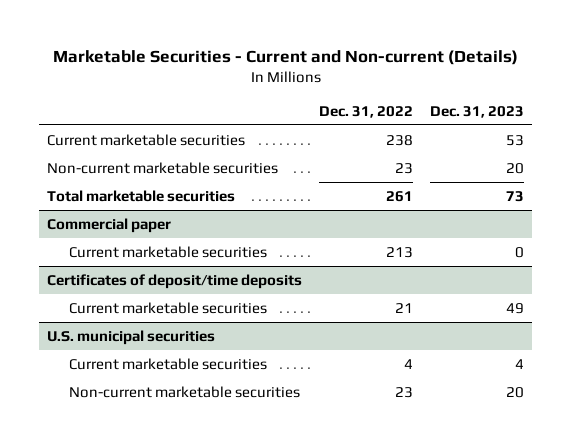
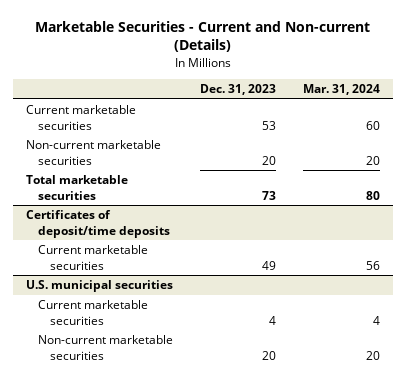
[319,105,414,118] Dec. 31, 2022 -> none
none -> [302,84,380,96] Mar. 31, 2024
[47,217,172,233] Commercial paper -> none
[69,245,268,258] Current marketable securities -> none

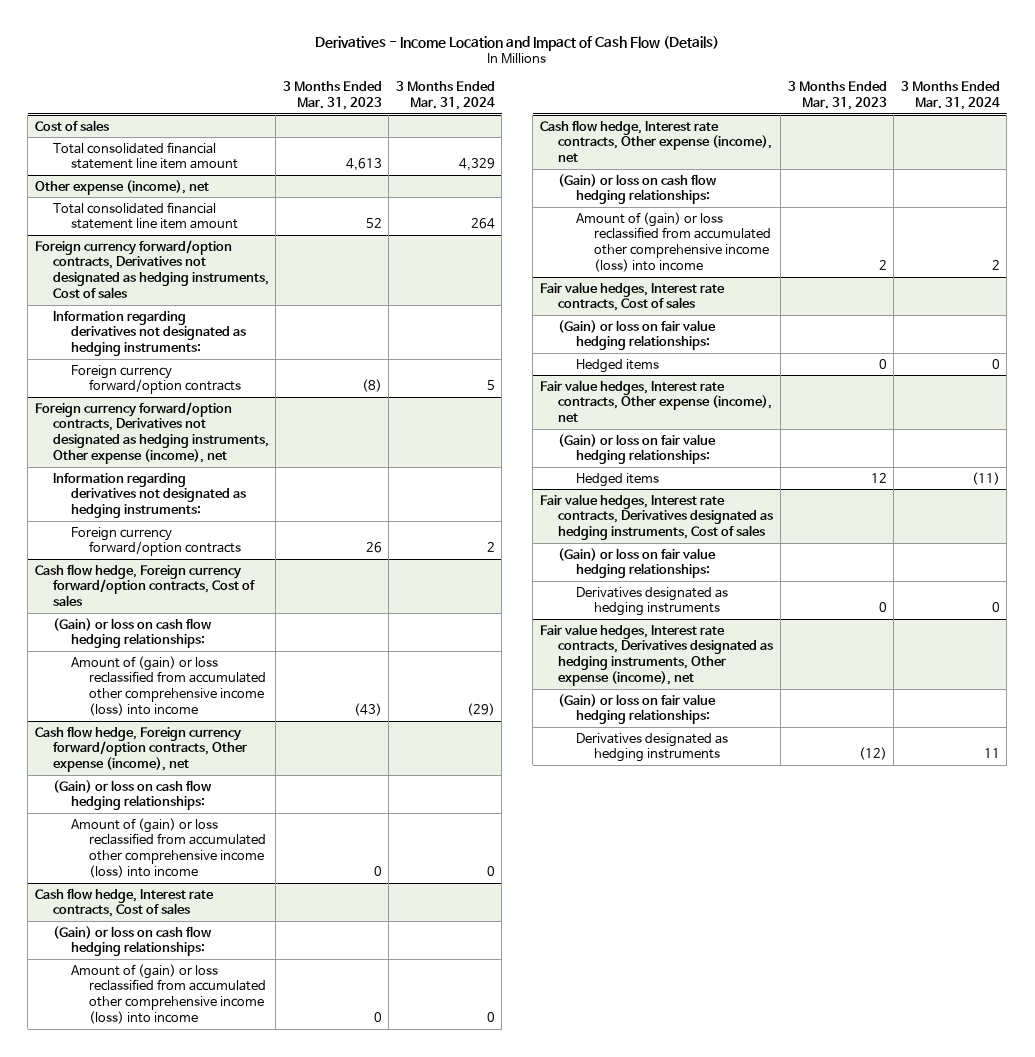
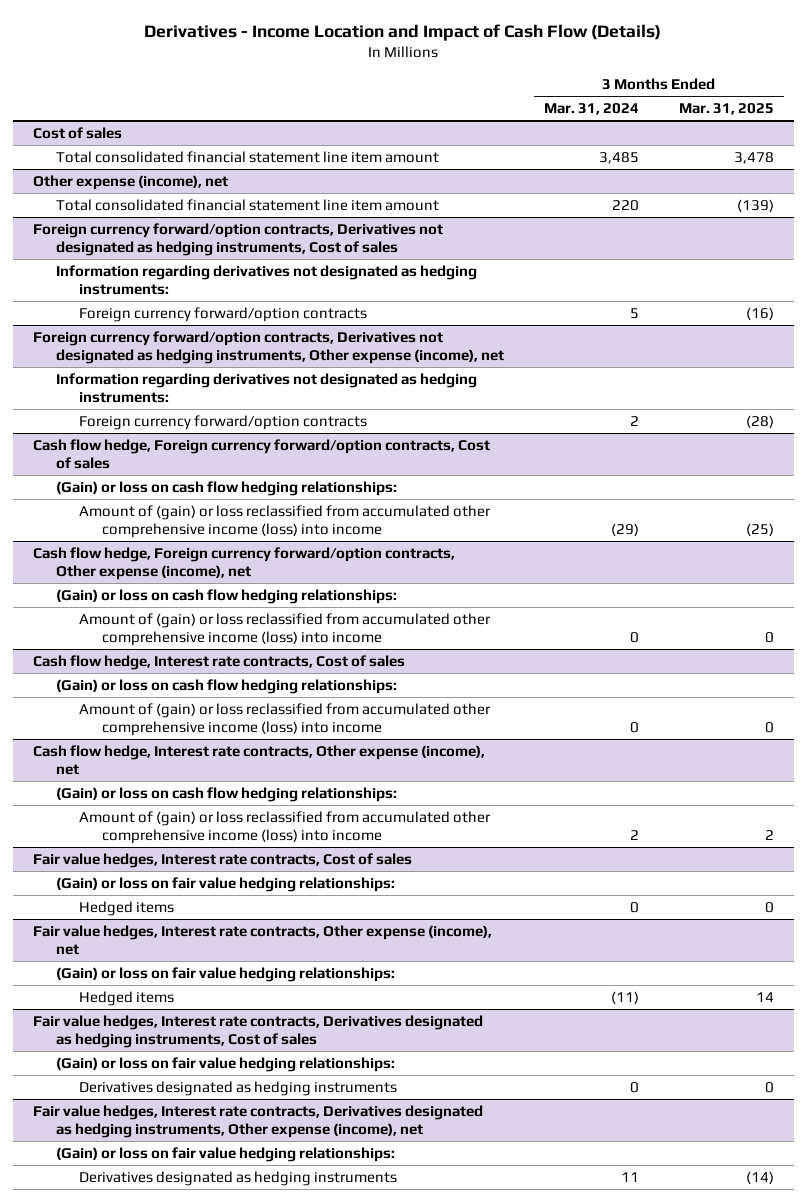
[282,81,382,110] 3 Months Ended Mar. 31, 2023 -> none
none -> [678,103,774,116] Mar. 31, 2025
[458,158,495,172] 4,329 -> [598,151,639,164] 3,485
[470,218,495,230] 264 -> [611,199,639,211] 220

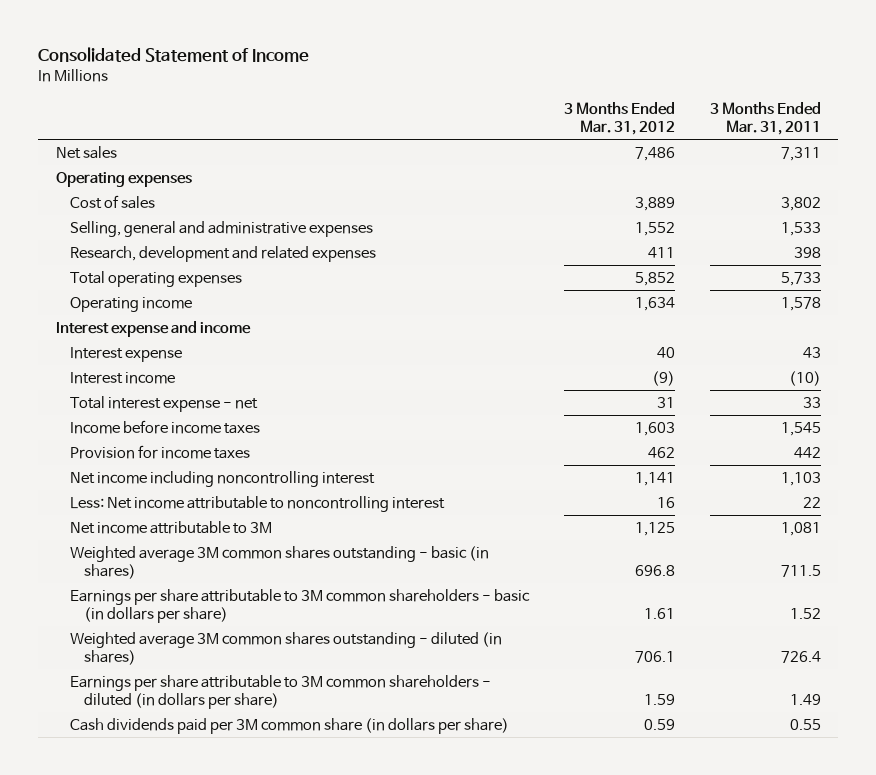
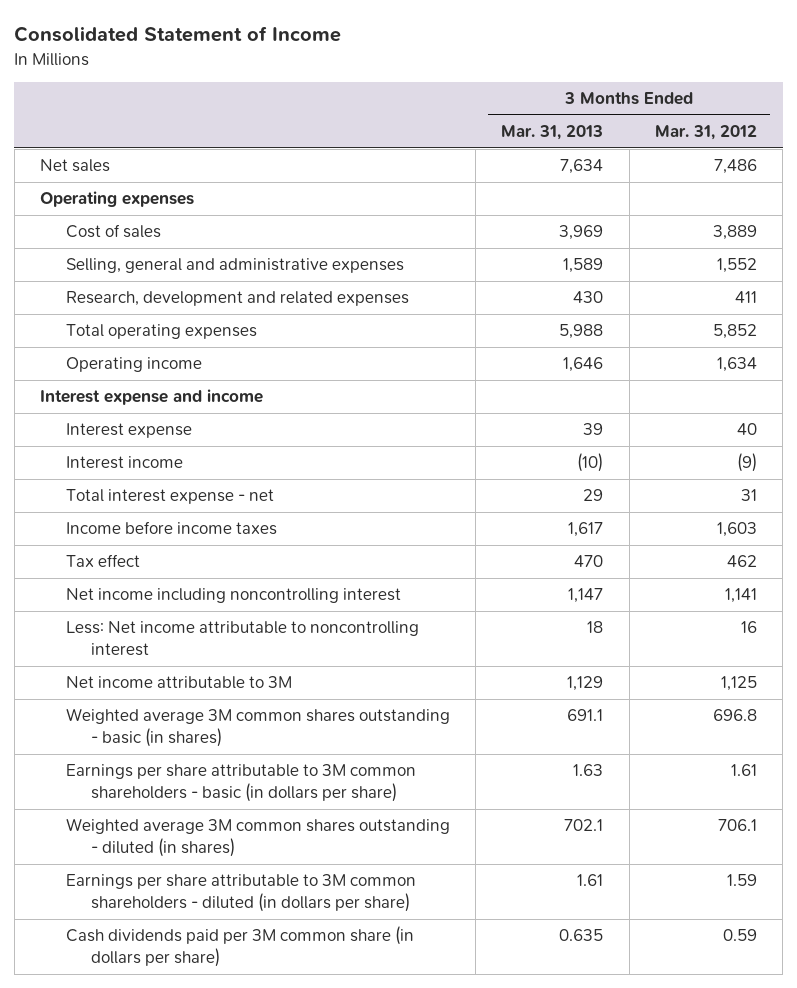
[709,102,821,136] 3 Months Ended Mar. 31, 2011 -> none
none -> [501,125,604,141] Mar. 31, 2013
[69,444,250,459] Provision for income taxes -> [65,554,140,568] Tax effect

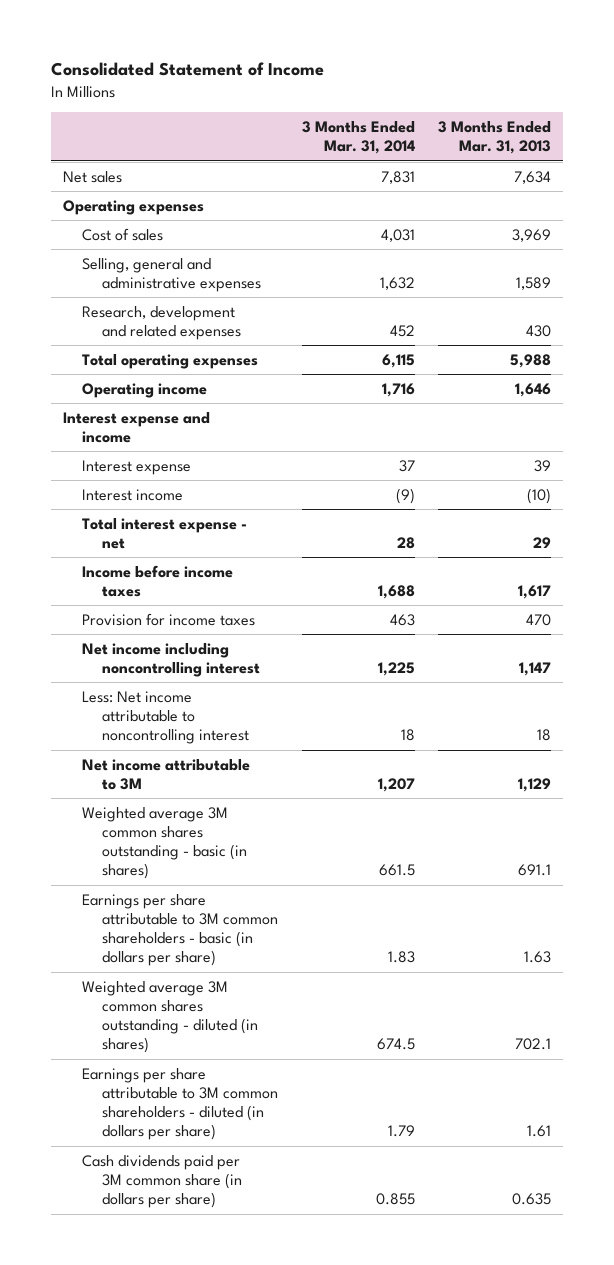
[654,125,757,141] Mar. 31, 2012 -> none
none -> [301,121,415,155] 3 Months Ended Mar. 31, 2014
[65,554,140,568] Tax effect -> [82,612,256,626] Provision for income taxes

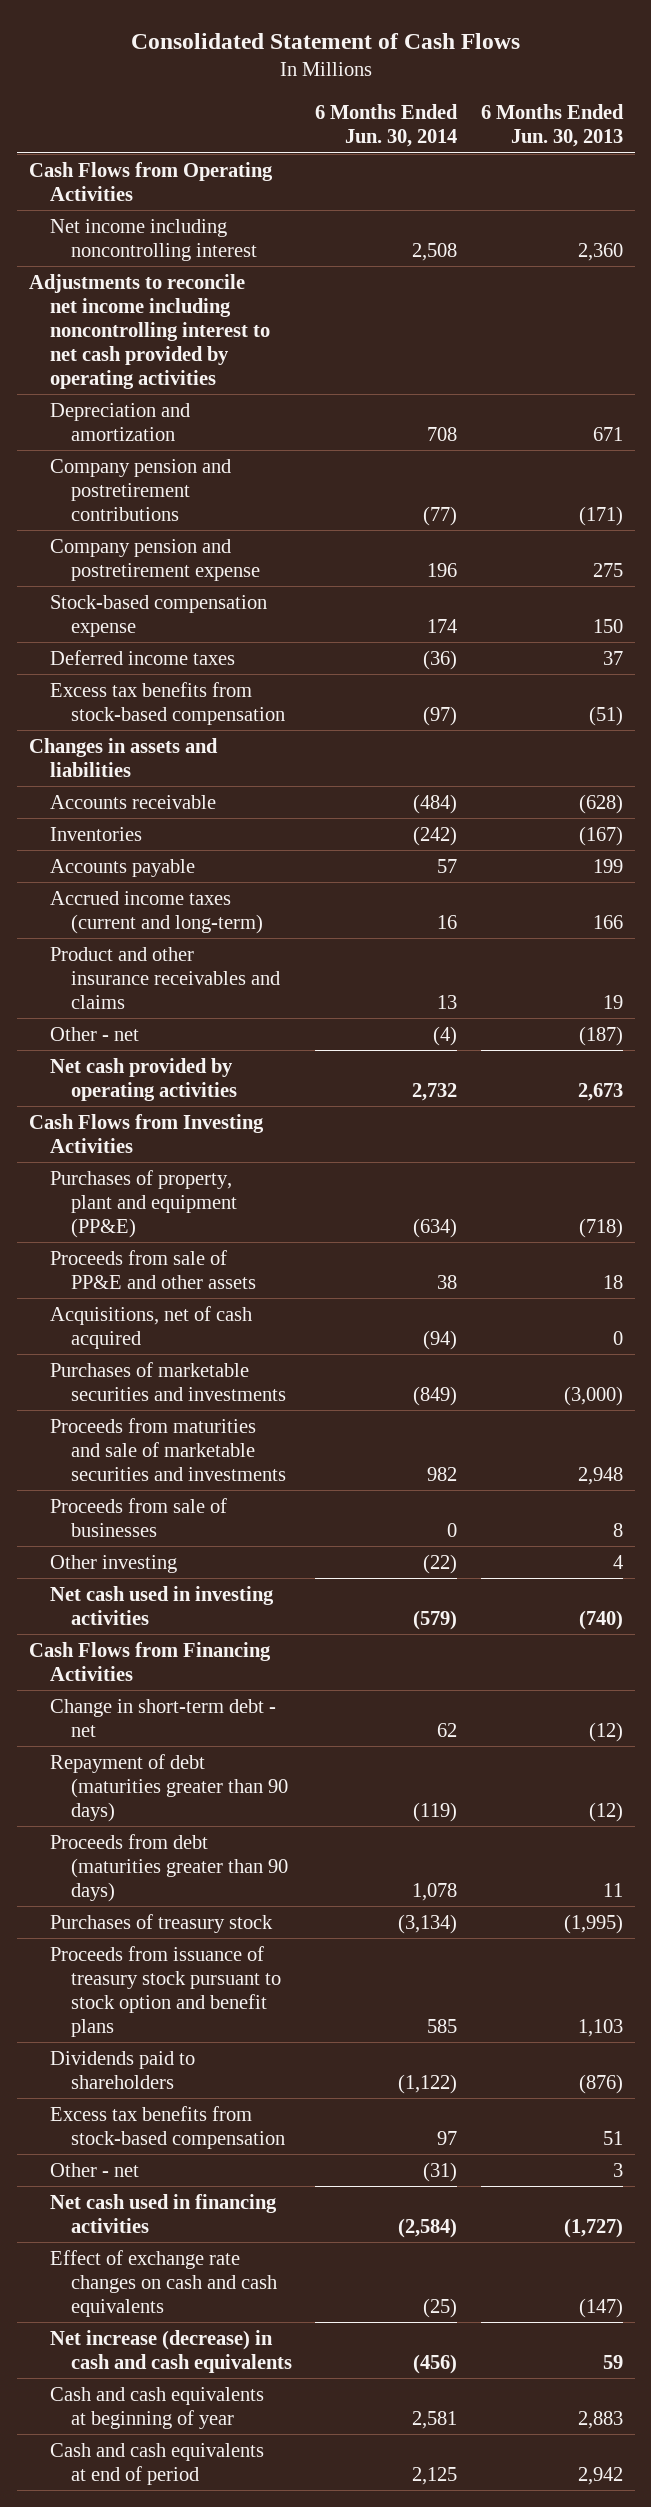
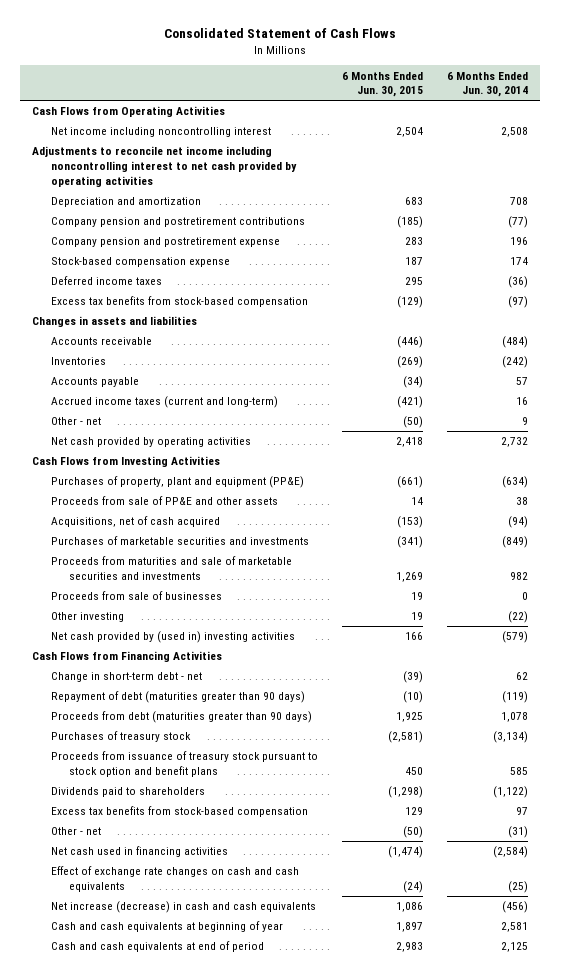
[480,104,624,148] 6 Months Ended Jun. 30, 2013 -> none
none -> [342,71,424,98] 6 Months Ended Jun. 30, 2015
[49,946,280,1009] Product and other insurance receivables and claims -> none
[433,1025,458,1046] (4) -> [522,417,529,426] 9
[49,1585,274,1625] Net cash used in investing activities -> [50,631,295,644] Net cash provided by (used in) investing activities

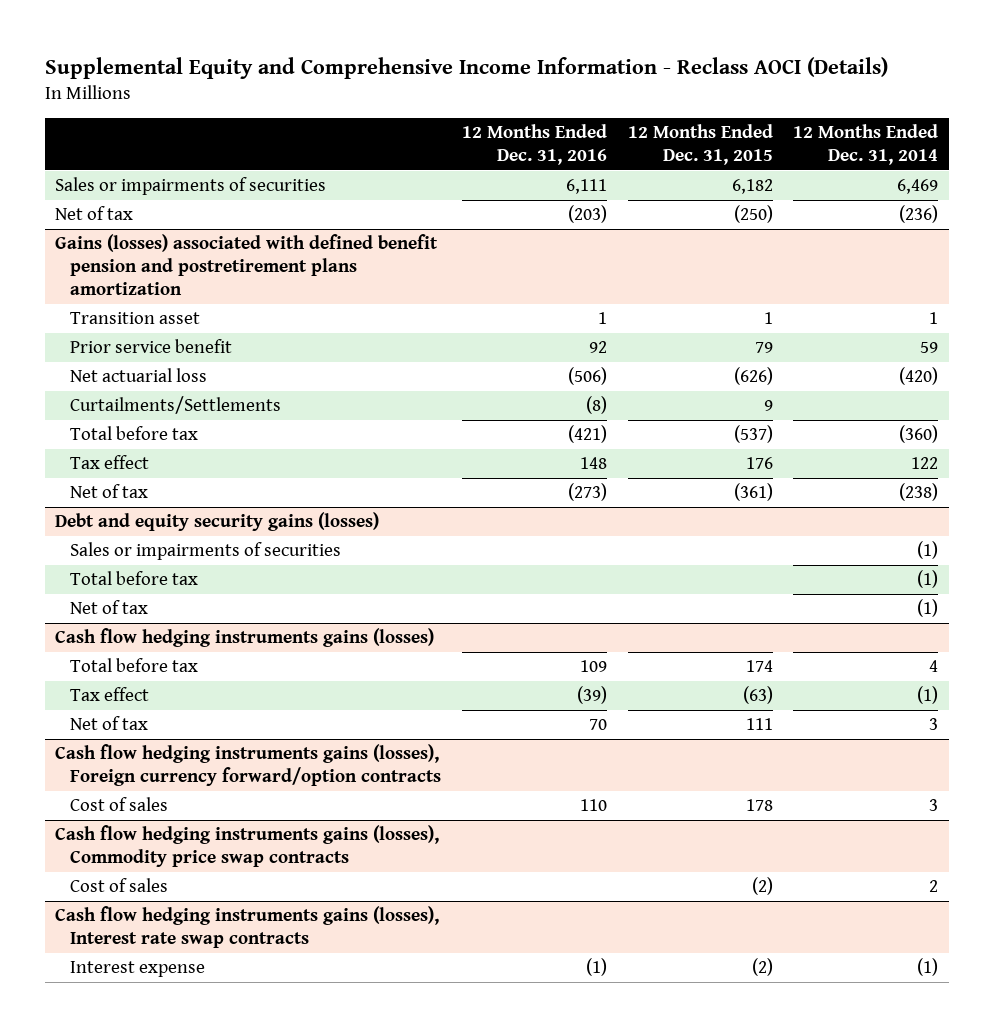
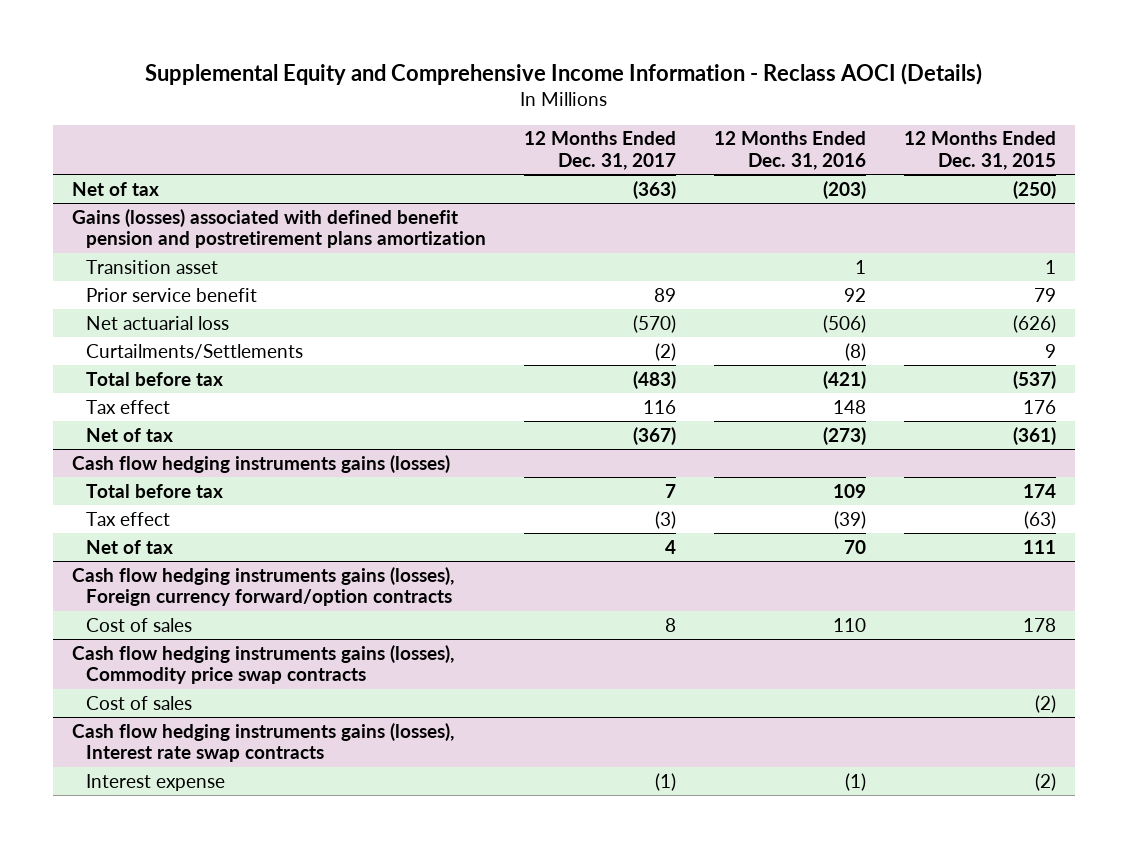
[793,123,939,165] 12 Months Ended Dec. 31, 2014 -> none
none -> [523,131,676,170] 12 Months Ended Dec. 31, 2017
[55,177,327,196] Sales or impairments of securities -> none
[55,512,380,532] Debt and equity security gains (losses) -> none
[70,542,342,561] Sales or impairments of securities -> none
[70,571,199,586] Total before tax -> none
[70,600,149,615] Net of tax -> none

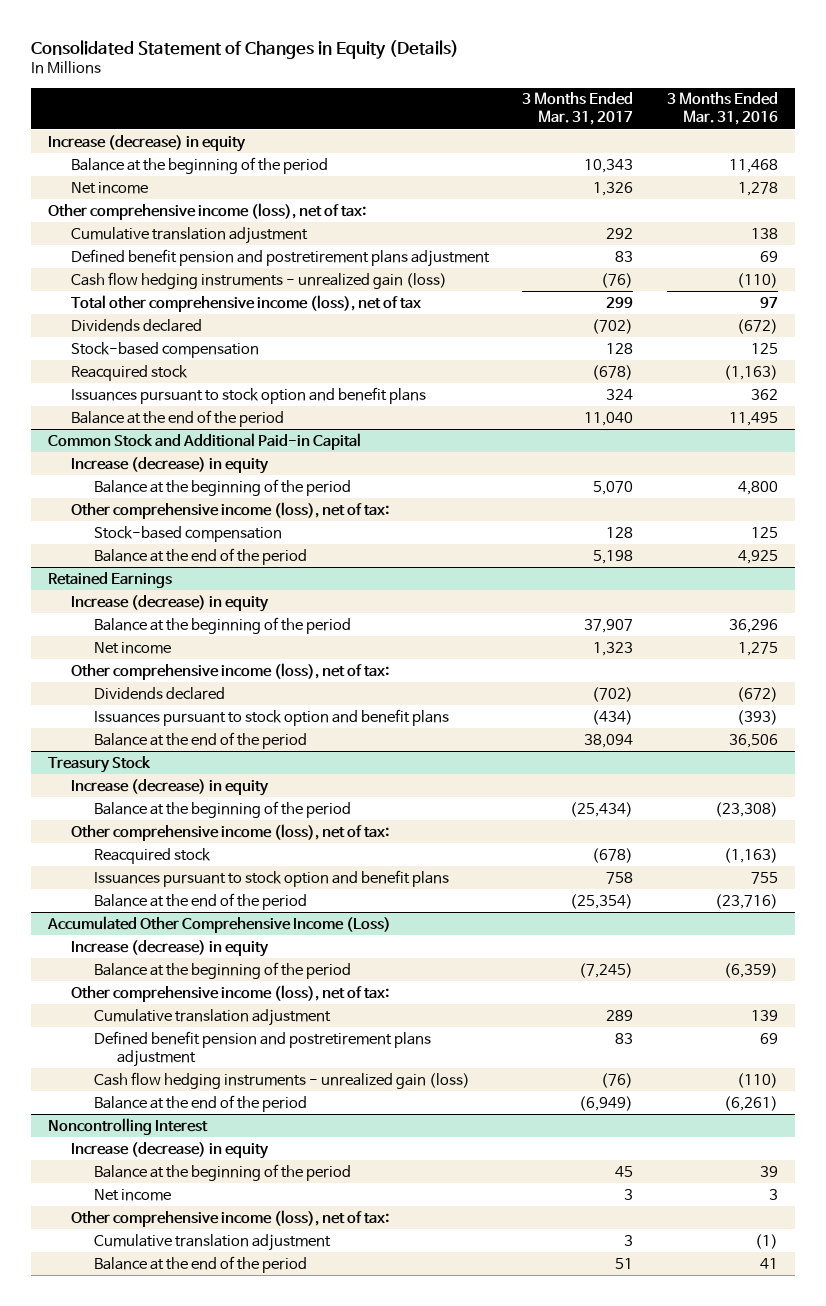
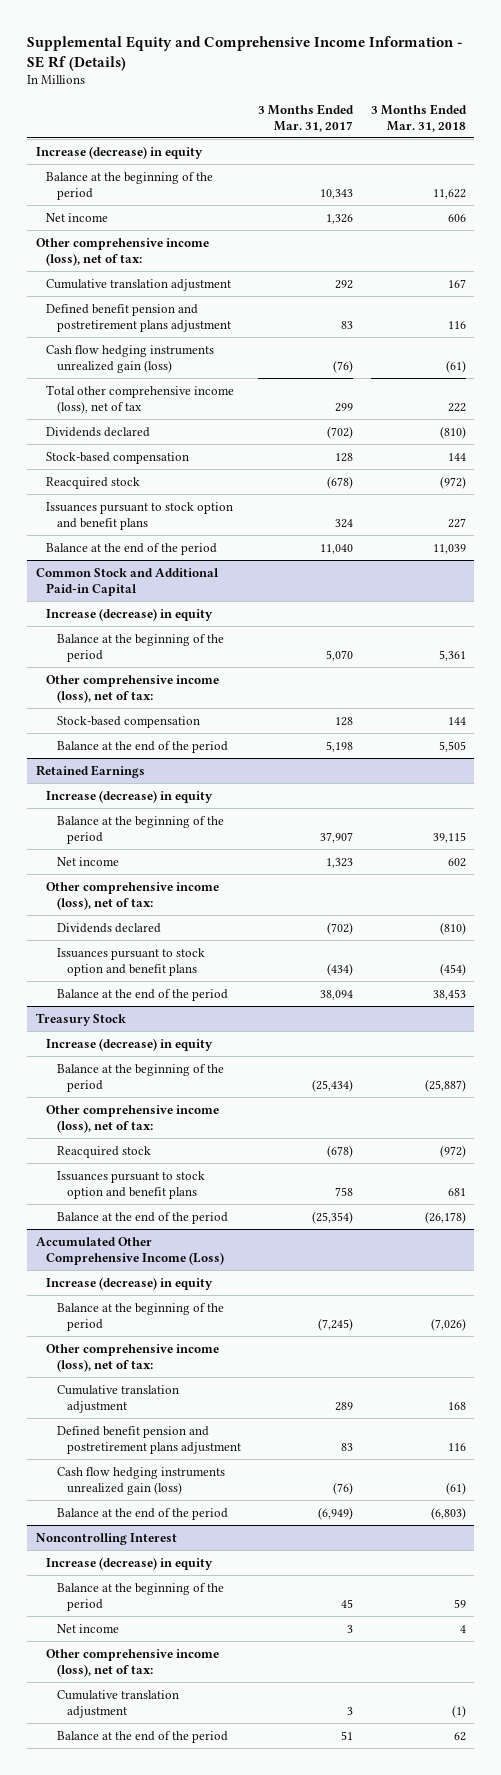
[31,39,460,59] Consolidated Statement of Changes in Equity (Details) -> [26,35,462,71] Supplemental Equity and Comprehensive Income Information - SE Rf (Details)
[667,92,779,126] 3 Months Ended Mar. 31, 2016 -> none
none -> [370,103,467,132] 3 Months Ended Mar. 31, 2018
[70,271,447,289] Cash flow hedging instruments - unrealized gain (loss) -> [46,344,215,373] Cash flow hedging instruments unrealized gain (loss)
[93,1071,470,1089] Cash flow hedging instruments - unrealized gain (loss) -> [56,1466,225,1495] Cash flow hedging instruments unrealized gain (loss)

